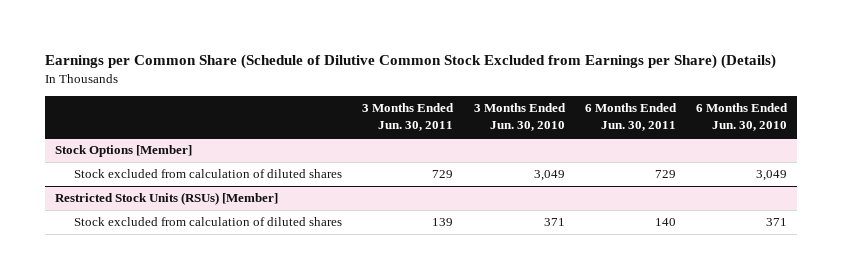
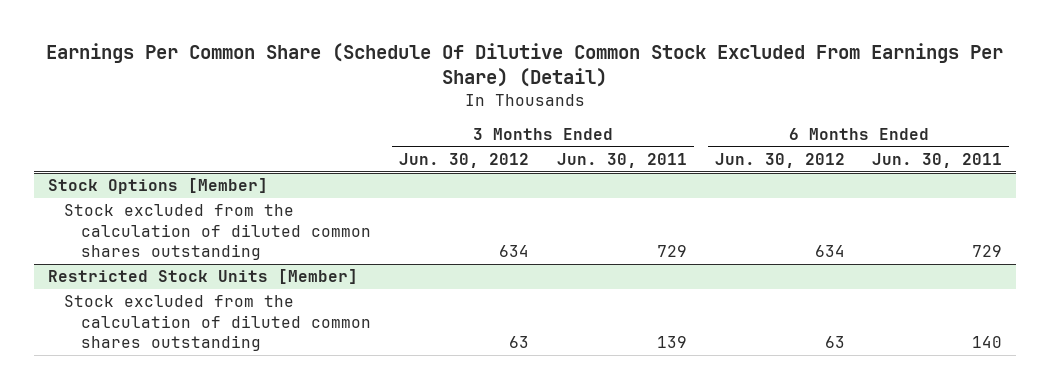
[44,54,776,70] Earnings per Common Share (Schedule of Dilutive Common Stock Excluded from Earnings per Share) (Details) -> [46,42,1004,87] Earnings Per Common Share (Schedule Of Dilutive Common Stock Excluded From Earnings Per Share) (Detail)
[473,103,566,132] 3 Months Ended Jun. 30, 2010 -> none
[695,103,788,132] 6 Months Ended Jun. 30, 2010 -> none
none -> [398,153,529,169] Jun. 30, 2012
none -> [714,153,845,169] Jun. 30, 2012
[74,169,343,179] Stock excluded from calculation of diluted shares -> [64,204,371,261] Stock excluded from the calculation of diluted common shares outstanding
[55,192,279,206] Restricted Stock Units (RSUs) [Member] -> [47,269,358,285] Restricted Stock Units [Member]
[74,217,343,227] Stock excluded from calculation of diluted shares -> [64,295,371,352] Stock excluded from the calculation of diluted common shares outstanding

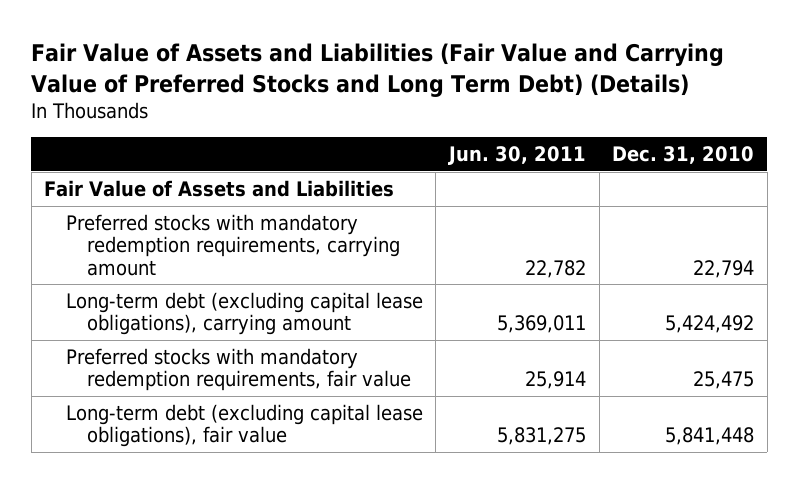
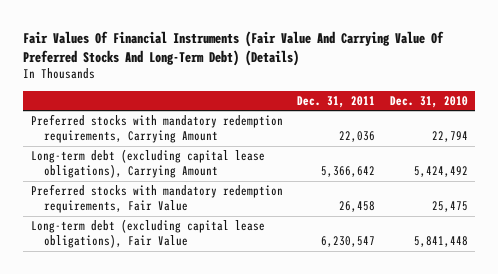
[31,43,725,97] Fair Value of Assets and Liabilities (Fair Value and Carrying Value of Preferred Stocks and Long Term Debt) (Details) -> [23,30,445,66] Fair Values Of Financial Instruments (Fair Value And Carrying Value Of Preferred Stocks And Long-Term Debt) (Details)
[447,146,586,166] Jun. 30, 2011 -> none
none -> [297,95,376,108] Dec. 31, 2011
[44,179,395,197] Fair Value of Assets and Liabilities -> none
[65,213,401,276] Preferred stocks with mandatory redemption requirements, carrying amount -> [30,114,283,144] Preferred stocks with mandatory redemption requirements, Carrying Amount
[65,291,423,336] Long-term debt (excluding capital lease obligations), carrying amount -> [30,149,265,179] Long-term debt (excluding capital lease obligations), Carrying Amount
[65,347,412,392] Preferred stocks with mandatory redemption requirements, fair value -> [30,184,283,214] Preferred stocks with mandatory redemption requirements, Fair Value
[65,403,423,448] Long-term debt (excluding capital lease obligations), fair value -> [30,219,265,249] Long-term debt (excluding capital lease obligations), Fair Value

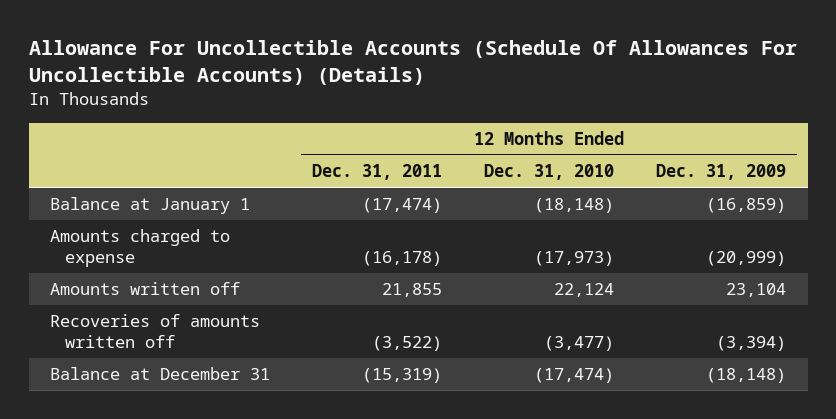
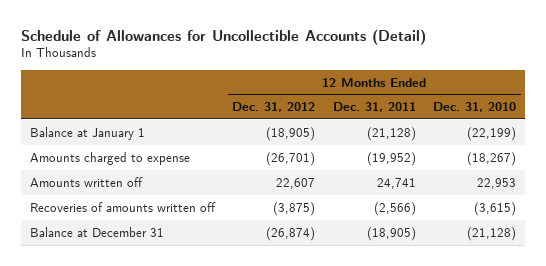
[28,40,797,86] Allowance For Uncollectible Accounts (Schedule Of Allowances For Uncollectible Accounts) (Details) -> [21,28,427,45] Schedule of Allowances for Uncollectible Accounts (Detail)
[656,164,787,181] Dec. 31, 2009 -> none
none -> [232,102,316,113] Dec. 31, 2012
[362,198,443,214] (17,474) -> [366,126,416,141] (21,128)
[534,198,615,214] (18,148) -> [467,126,517,141] (22,199)
[362,250,443,266] (16,178) -> [366,151,416,166] (19,952)
[534,250,615,266] (17,973) -> [467,151,517,166] (18,267)
[382,283,443,298] 21,855 -> [376,177,416,189] 24,741
[554,283,615,298] 22,124 -> [477,177,517,189] 22,953
[372,335,443,351] (3,522) -> [373,201,416,216] (2,566)
[544,335,615,351] (3,477) -> [474,201,517,216] (3,615)
[362,368,443,384] (15,319) -> [366,226,416,241] (18,905)
[534,368,615,384] (17,474) -> [467,226,517,241] (21,128)

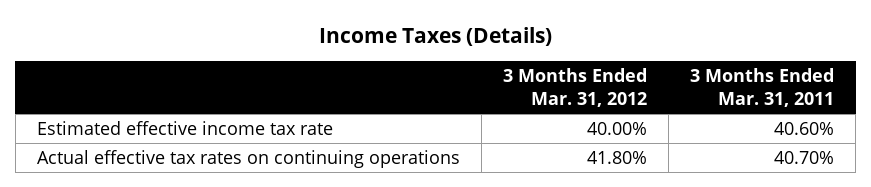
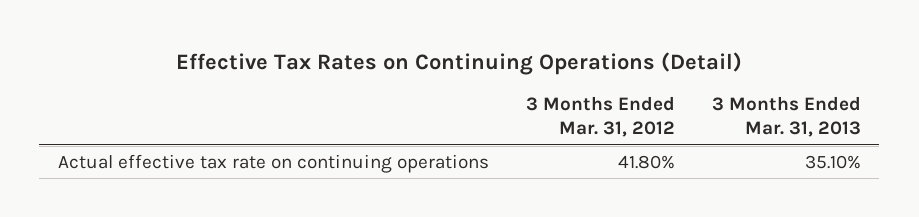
[319,27,553,47] Income Taxes (Details) -> [176,51,743,75] Effective Tax Rates on Continuing Operations (Detail)
[690,68,835,108] 3 Months Ended Mar. 31, 2011 -> none
none -> [711,95,861,138] 3 Months Ended Mar. 31, 2013
[36,120,333,135] Estimated effective income tax rate -> none
[36,149,460,168] Actual effective tax rates on continuing operations -> [57,154,489,174] Actual effective tax rate on continuing operations

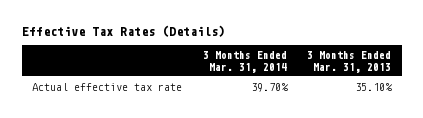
[176,51,743,75] Effective Tax Rates on Continuing Operations (Detail) -> [21,24,225,37] Effective Tax Rates (Details)
[525,95,675,138] 3 Months Ended Mar. 31, 2012 -> none
none -> [202,50,287,73] 3 Months Ended Mar. 31, 2014
[57,154,489,174] Actual effective tax rate on continuing operations -> [31,82,182,91] Actual effective tax rate

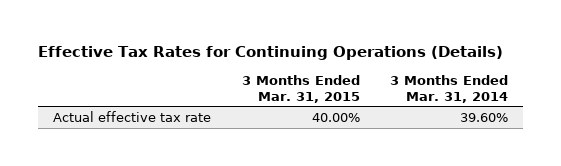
[21,24,225,37] Effective Tax Rates (Details) -> [37,46,503,61] Effective Tax Rates for Continuing Operations (Details)
[307,50,392,73] 3 Months Ended Mar. 31, 2013 -> none
none -> [241,74,360,103] 3 Months Ended Mar. 31, 2015
[250,82,289,92] 39.70% -> [460,112,509,122] 39.60%

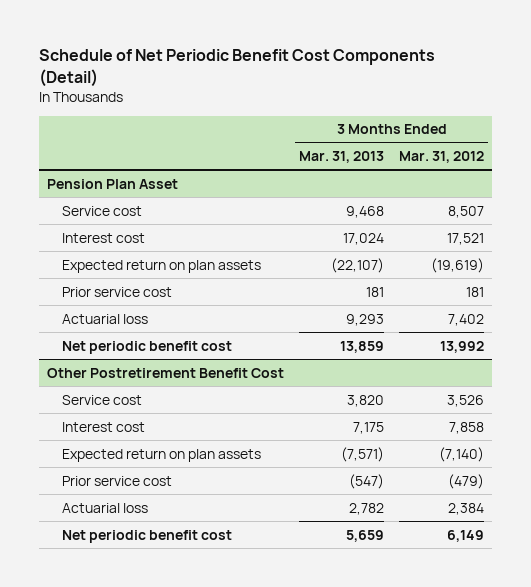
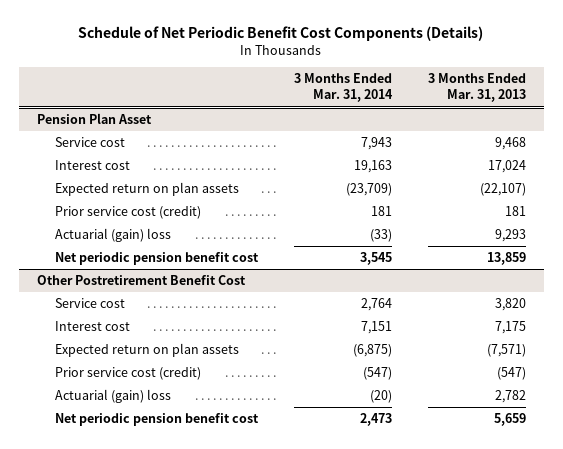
[38,48,435,87] Schedule of Net Periodic Benefit Cost Components (Detail) -> [78,26,484,42] Schedule of Net Periodic Benefit Cost Components (Details)
[399,151,485,164] Mar. 31, 2012 -> none
none -> [294,73,394,103] 3 Months Ended Mar. 31, 2014
[62,286,173,297] Prior service cost -> [55,206,202,220] Prior service cost (credit)
[62,313,149,324] Actuarial loss -> [55,228,172,243] Actuarial (gain) loss
[62,340,233,354] Net periodic benefit cost -> [55,252,260,266] Net periodic pension benefit cost
[62,475,173,486] Prior service cost -> [55,367,202,381] Prior service cost (credit)
[62,502,149,513] Actuarial loss -> [55,389,172,404] Actuarial (gain) loss
[62,529,233,543] Net periodic benefit cost -> [55,413,260,427] Net periodic pension benefit cost

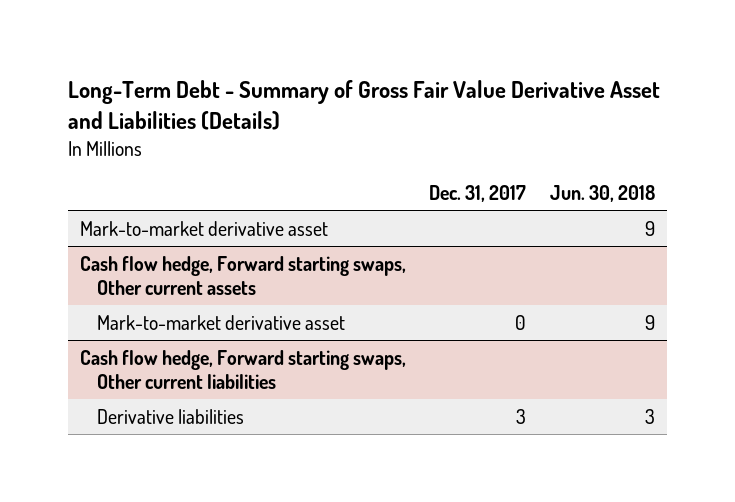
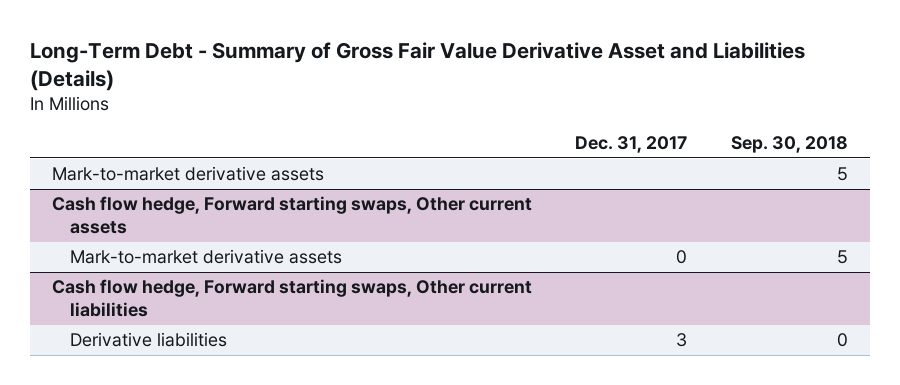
[550,185,656,203] Jun. 30, 2018 -> none
none -> [731,136,849,154] Sep. 30, 2018
[79,220,328,236] Mark-to-market derivative asset -> [51,166,324,182] Mark-to-market derivative assets
[97,314,346,330] Mark-to-market derivative asset -> [69,249,342,265] Mark-to-market derivative assets

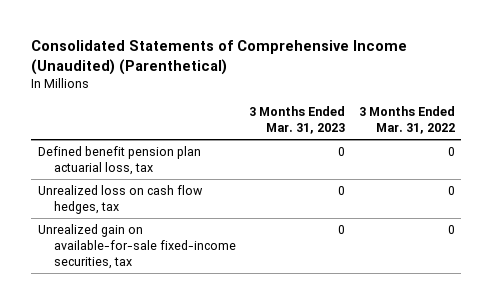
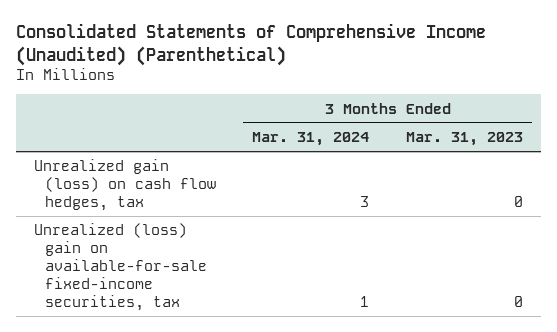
[358,106,455,135] 3 Months Ended Mar. 31, 2022 -> none
none -> [252,132,370,147] Mar. 31, 2024
[37,145,201,176] Defined benefit pension plan actuarial loss, tax -> none
[37,184,203,215] Unrealized loss on cash flow hedges, tax -> [34,159,216,212] Unrealized gain (loss) on cash flow hedges, tax
[37,223,236,270] Unrealized gain on available-for-sale fixed-income securities, tax -> [34,223,207,312] Unrealized (loss) gain on available-for-sale fixed-income securities, tax

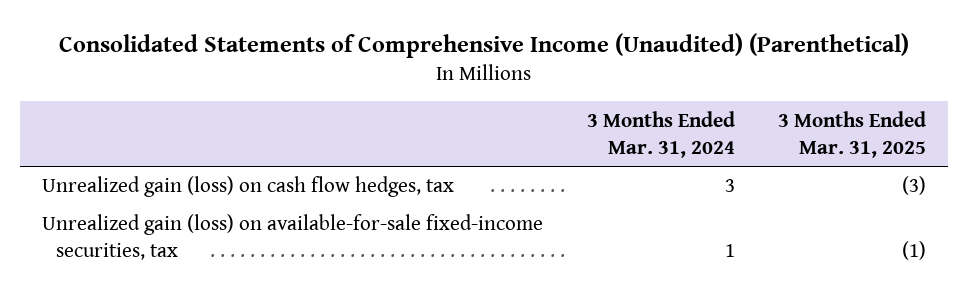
[406,132,524,147] Mar. 31, 2023 -> none
none -> [778,110,927,158] 3 Months Ended Mar. 31, 2025
[34,223,207,312] Unrealized (loss) gain on available-for-sale fixed-income securities, tax -> [41,214,543,261] Unrealized gain (loss) on available-for-sale fixed-income securities, tax

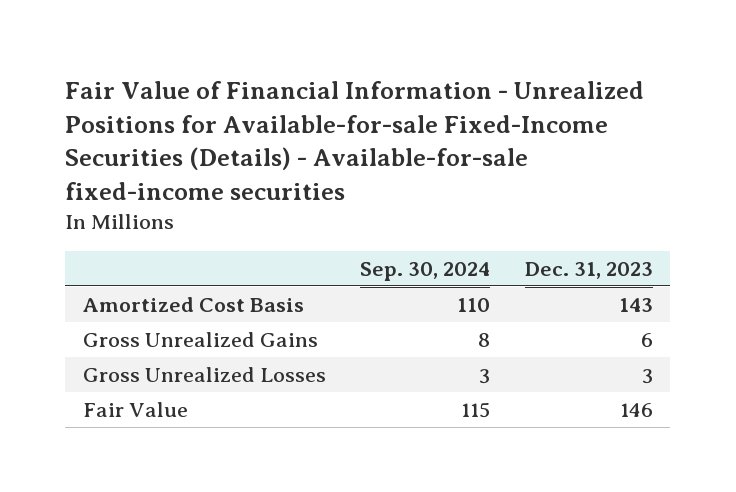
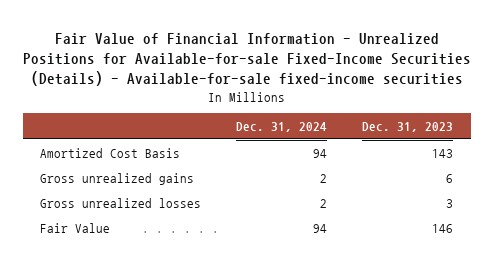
[360,261,491,281] Sep. 30, 2024 -> none
none -> [236,122,328,133] Dec. 31, 2024
[82,331,318,347] Gross Unrealized Gains -> [40,172,195,185] Gross unrealized gains
[82,366,326,382] Gross Unrealized Losses -> [40,197,202,208] Gross unrealized losses

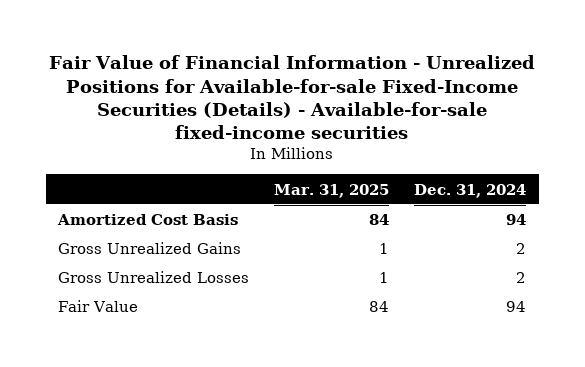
[362,122,454,133] Dec. 31, 2023 -> none
none -> [274,183,390,198] Mar. 31, 2025
[40,172,195,185] Gross unrealized gains -> [58,242,242,255] Gross Unrealized Gains
[40,197,202,208] Gross unrealized losses -> [58,271,250,284] Gross Unrealized Losses

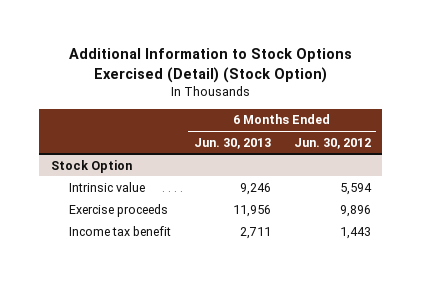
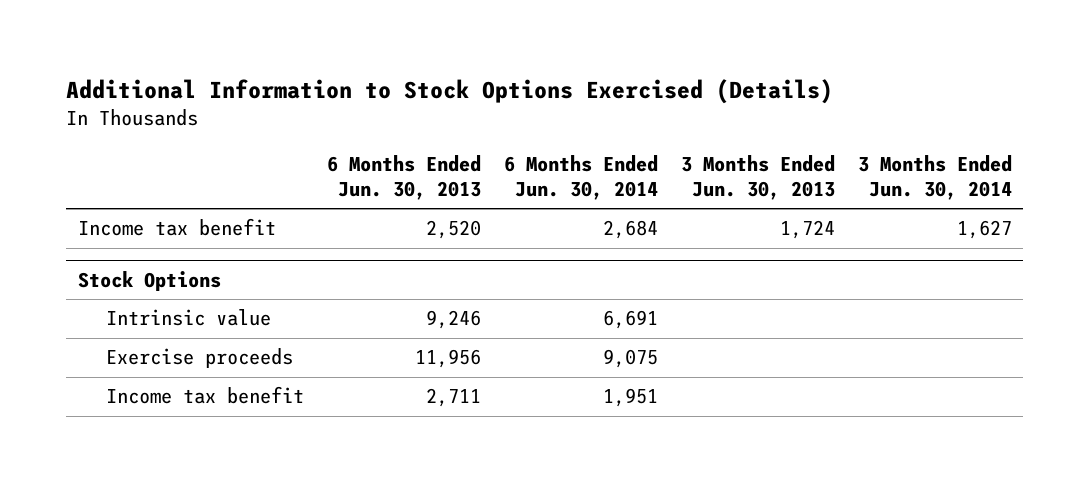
[68,48,352,83] Additional Information to Stock Options Exercised (Detail) (Stock Option) -> [66,78,834,104] Additional Information to Stock Options Exercised (Details)
[293,137,371,149] Jun. 30, 2012 -> none
none -> [504,155,659,201] 6 Months Ended Jun. 30, 2014
none -> [680,155,835,201] 3 Months Ended Jun. 30, 2013
none -> [857,155,1012,201] 3 Months Ended Jun. 30, 2014
none -> [77,218,276,237] Income tax benefit
[50,159,132,173] Stock Option -> [77,270,221,291] Stock Options

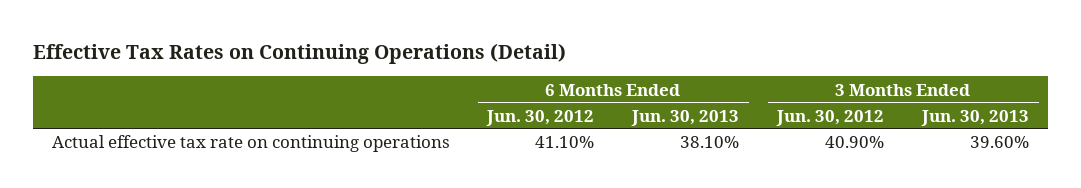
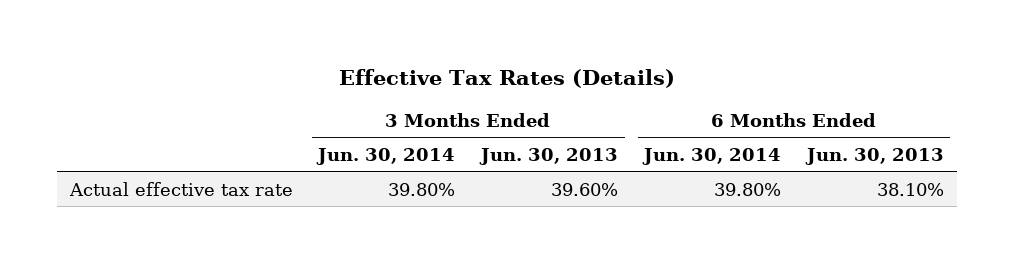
[32,43,566,65] Effective Tax Rates on Continuing Operations (Detail) -> [338,68,675,88] Effective Tax Rates (Details)
[486,109,595,126] Jun. 30, 2012 -> none
[776,109,885,126] Jun. 30, 2012 -> none
none -> [316,147,456,165] Jun. 30, 2014
none -> [642,147,782,165] Jun. 30, 2014
[51,135,450,153] Actual effective tax rate on continuing operations -> [68,181,293,196] Actual effective tax rate

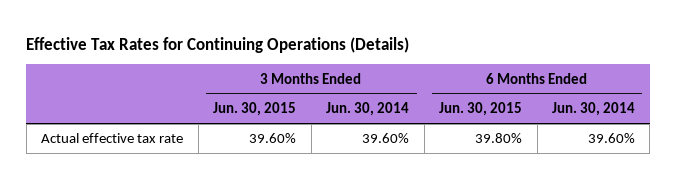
[338,68,675,88] Effective Tax Rates (Details) -> [26,36,410,53] Effective Tax Rates for Continuing Operations (Details)
[479,147,619,165] Jun. 30, 2013 -> none
[805,147,945,165] Jun. 30, 2013 -> none
none -> [213,102,297,117] Jun. 30, 2015
none -> [439,102,523,117] Jun. 30, 2015
[388,182,456,196] 39.80% -> [362,133,410,144] 39.60%
[714,182,782,196] 39.80% -> [587,133,635,144] 39.60%

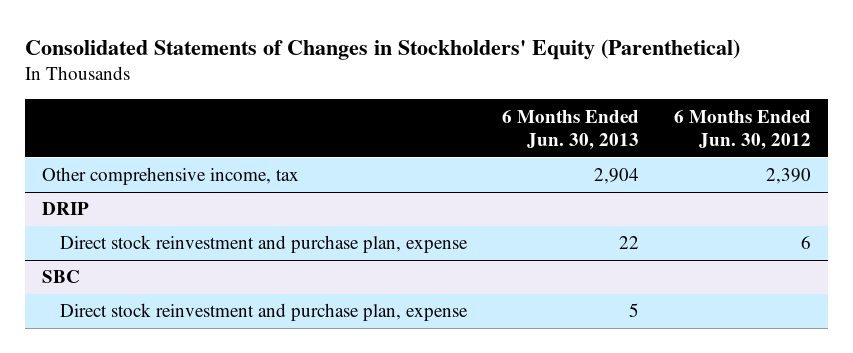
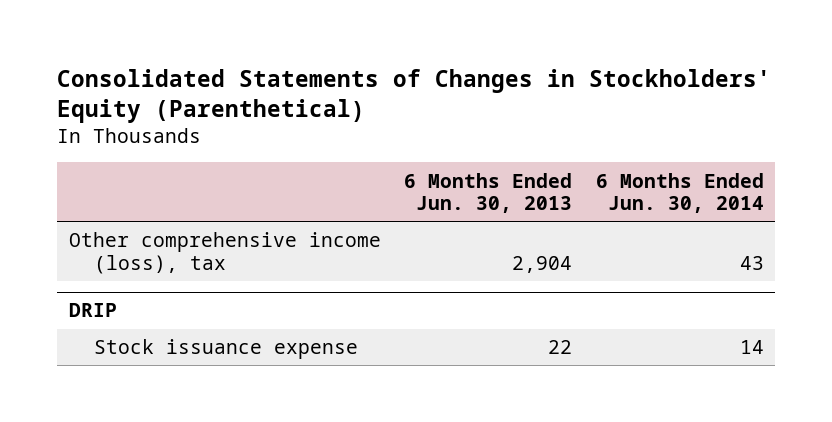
[673,109,811,151] 6 Months Ended Jun. 30, 2012 -> none
none -> [595,172,764,213] 6 Months Ended Jun. 30, 2014
[42,167,300,186] Other comprehensive income, tax -> [68,232,381,274] Other comprehensive income (loss), tax
[42,270,81,284] SBC -> none
[59,303,468,322] Direct stock reinvestment and purchase plan, expense -> none
[59,235,468,254] Direct stock reinvestment and purchase plan, expense -> [94,339,359,360] Stock issuance expense

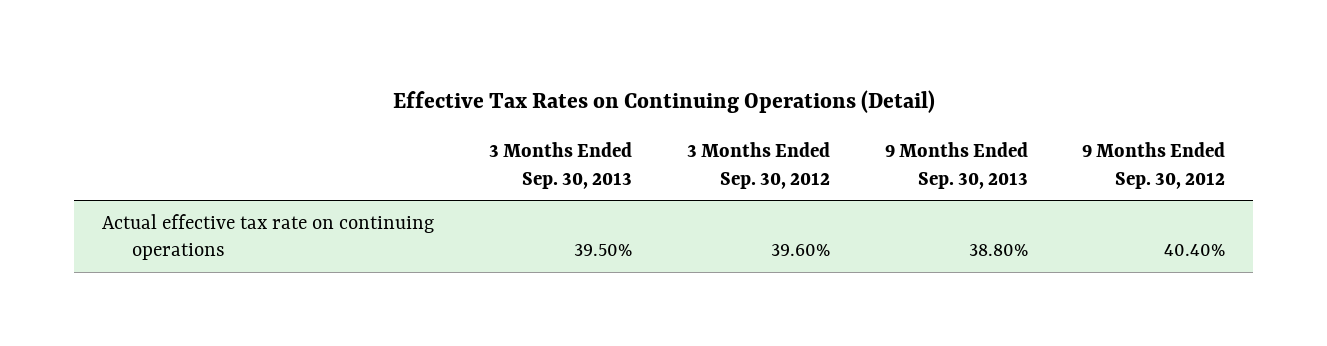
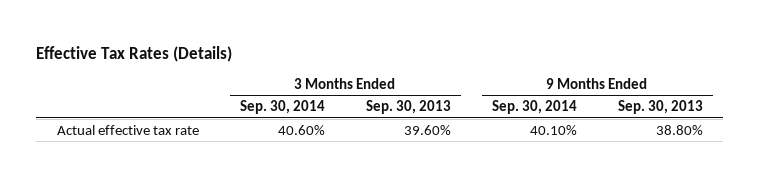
[392,89,935,113] Effective Tax Rates on Continuing Operations (Detail) -> [36,45,233,62] Effective Tax Rates (Details)
[686,142,830,189] 3 Months Ended Sep. 30, 2012 -> none
[1082,142,1226,189] 9 Months Ended Sep. 30, 2012 -> none
none -> [239,100,325,115] Sep. 30, 2014
none -> [491,100,577,115] Sep. 30, 2014
[101,213,434,261] Actual effective tax rate on continuing operations -> [56,124,199,135] Actual effective tax rate
[573,244,632,257] 39.50% -> [403,124,451,135] 39.60%

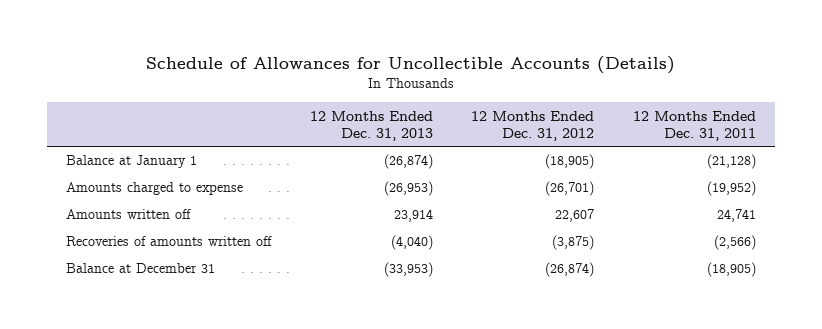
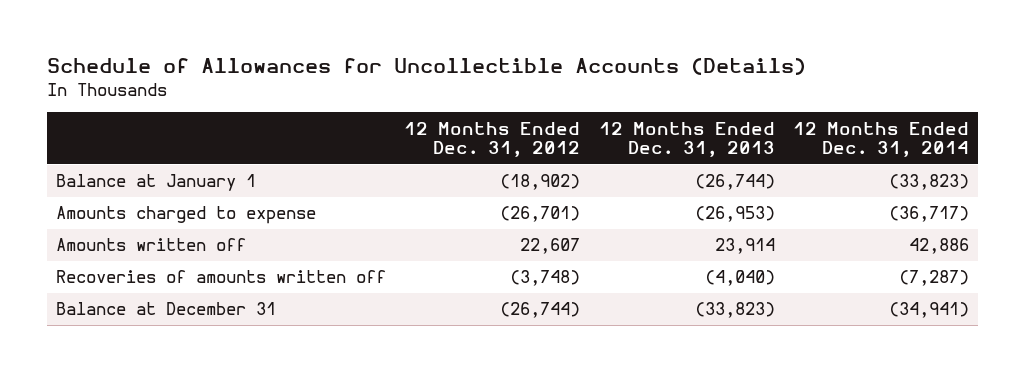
[632,110,756,141] 12 Months Ended Dec. 31, 2011 -> none
none -> [793,121,970,158] 12 Months Ended Dec. 31, 2014
[383,154,433,170] (26,874) -> [694,174,775,191] (26,744)
[545,154,595,170] (18,905) -> [500,174,581,191] (18,902)
[552,235,595,251] (3,875) -> [510,270,581,287] (3,748)
[383,262,433,278] (33,953) -> [694,302,775,319] (33,823)
[545,262,595,278] (26,874) -> [500,302,581,319] (26,744)

